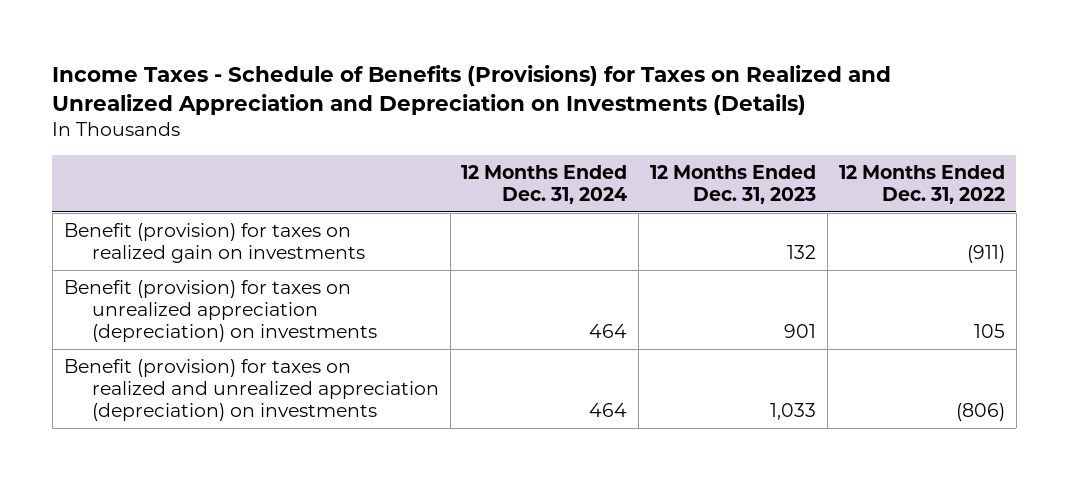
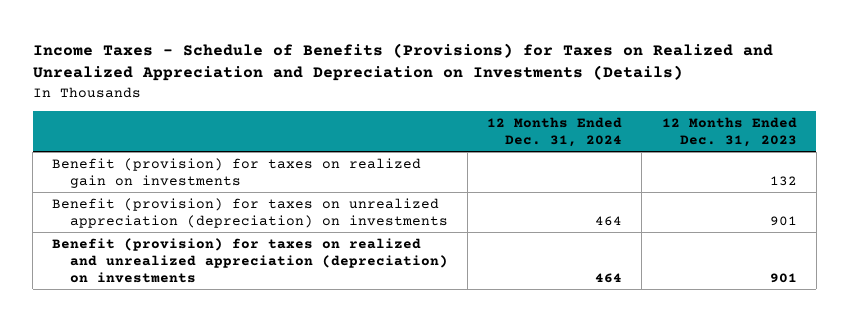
[838,164,1005,204] 12 Months Ended Dec. 31, 2022 -> none
[770,402,817,420] 1,033 -> [769,272,797,283] 901

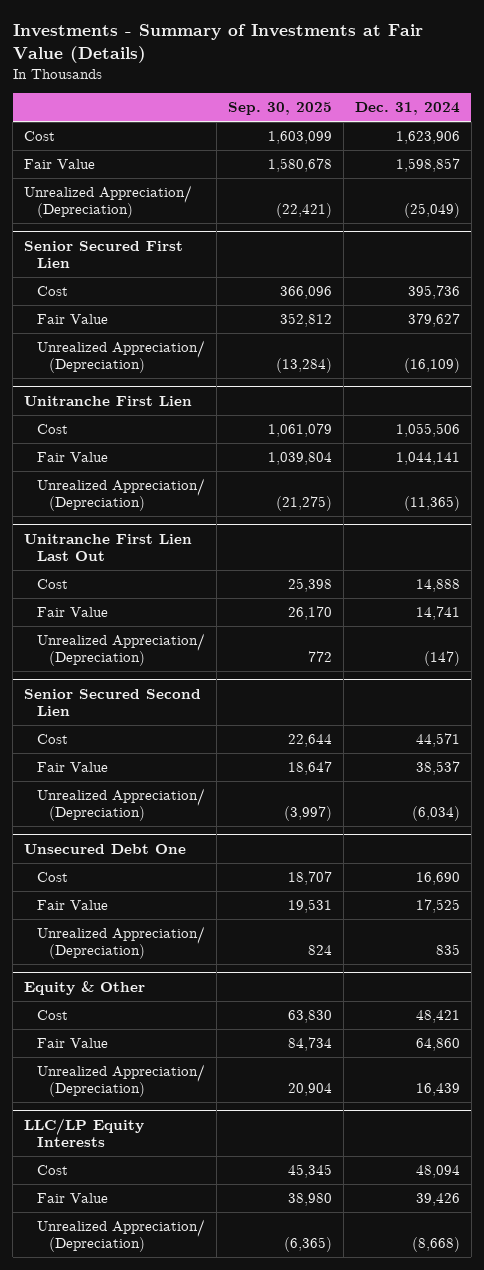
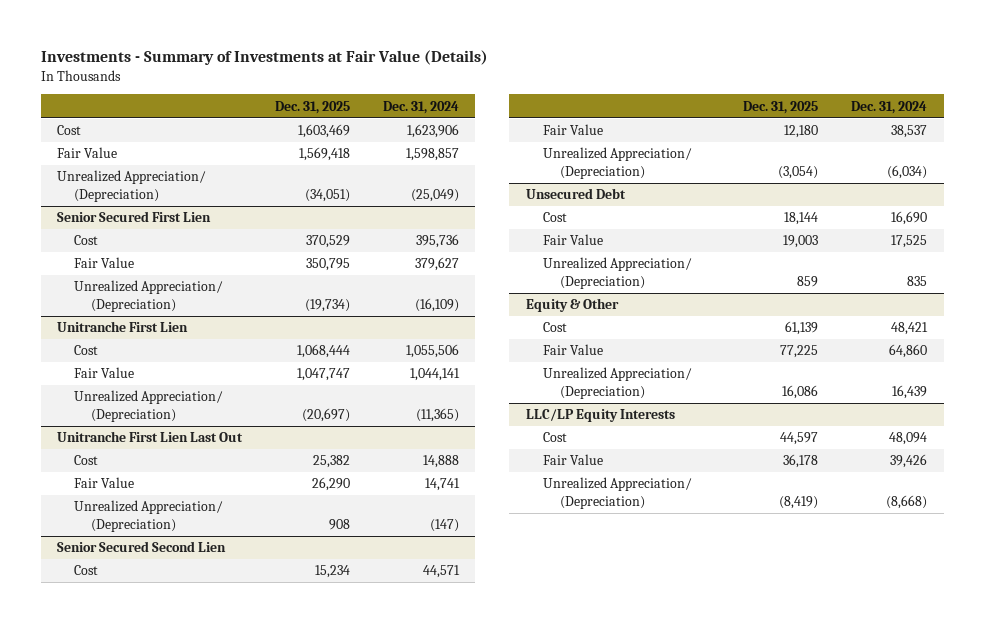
[227,102,332,116] Sep. 30, 2025 -> none
none -> [275,100,351,114] Dec. 31, 2025
[24,843,187,854] Unsecured Debt One -> [525,188,626,200] Unsecured Debt

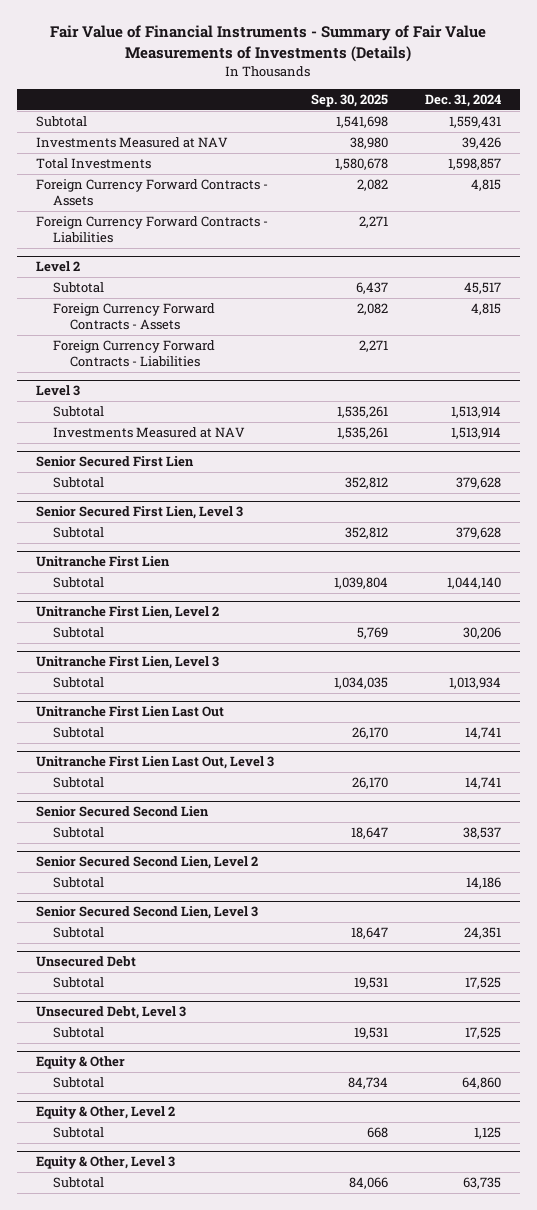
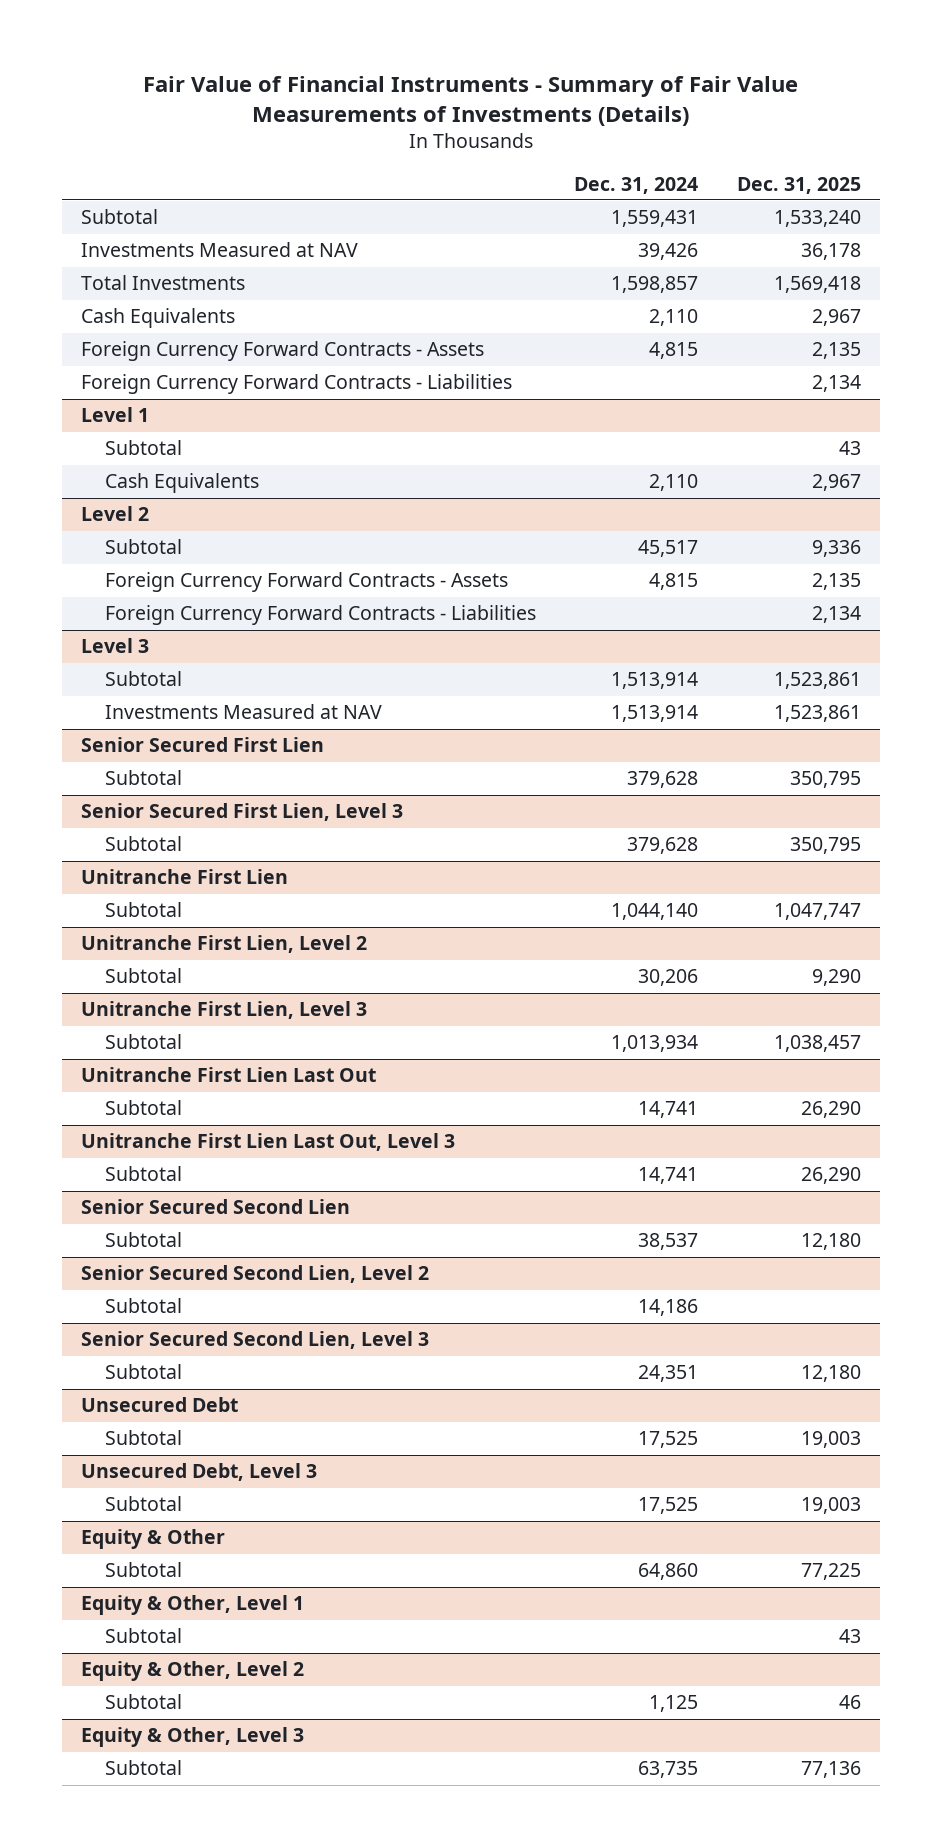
[310,94,388,108] Sep. 30, 2025 -> none
none -> [736,176,861,194] Dec. 31, 2025
none -> [81,308,236,329] Cash Equivalents
none -> [81,407,150,423] Level 1
none -> [104,440,182,456] Subtotal
none -> [104,473,259,494] Cash Equivalents
none -> [81,1595,305,1616] Equity & Other, Level 1
none -> [104,1628,182,1644] Subtotal

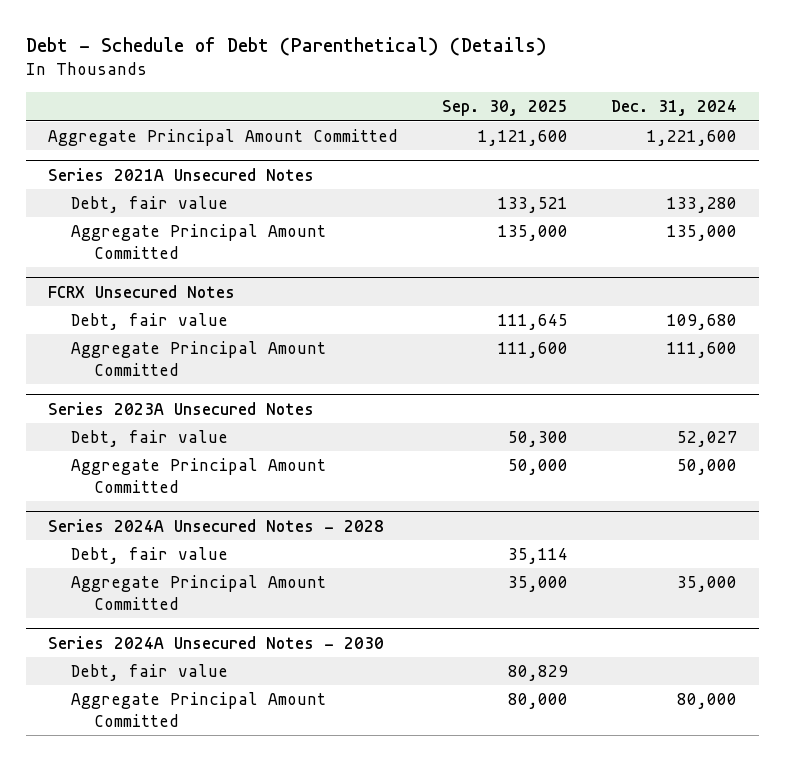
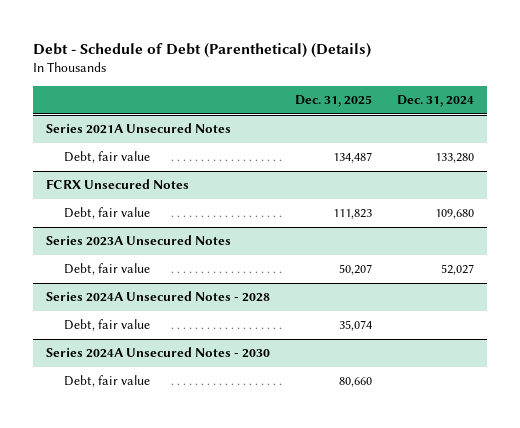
[441,100,568,117] Sep. 30, 2025 -> none
none -> [295,95,373,108] Dec. 31, 2025
[47,129,398,147] Aggregate Principal Amount Committed -> none
[70,224,326,259] Aggregate Principal Amount Committed -> none
[70,341,326,376] Aggregate Principal Amount Committed -> none
[70,458,326,493] Aggregate Principal Amount Committed -> none
[70,575,326,610] Aggregate Principal Amount Committed -> none
[70,692,326,727] Aggregate Principal Amount Committed -> none

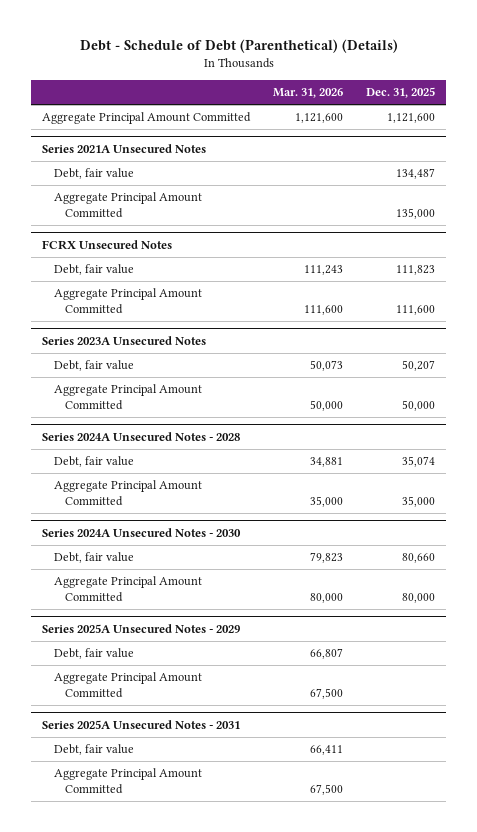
[397,95,475,108] Dec. 31, 2024 -> none
none -> [273,88,344,99] Mar. 31, 2026
none -> [42,112,252,125] Aggregate Principal Amount Committed
none -> [53,192,202,218] Aggregate Principal Amount Committed
none -> [53,288,202,314] Aggregate Principal Amount Committed
none -> [53,384,202,410] Aggregate Principal Amount Committed
none -> [53,480,202,506] Aggregate Principal Amount Committed
none -> [53,576,202,602] Aggregate Principal Amount Committed
none -> [42,623,241,633] Series 2025A Unsecured Notes - 2029
none -> [53,648,134,660] Debt, fair value
none -> [53,672,202,698] Aggregate Principal Amount Committed
none -> [42,719,241,729] Series 2025A Unsecured Notes - 2031
none -> [53,744,134,756] Debt, fair value
none -> [53,768,202,794] Aggregate Principal Amount Committed

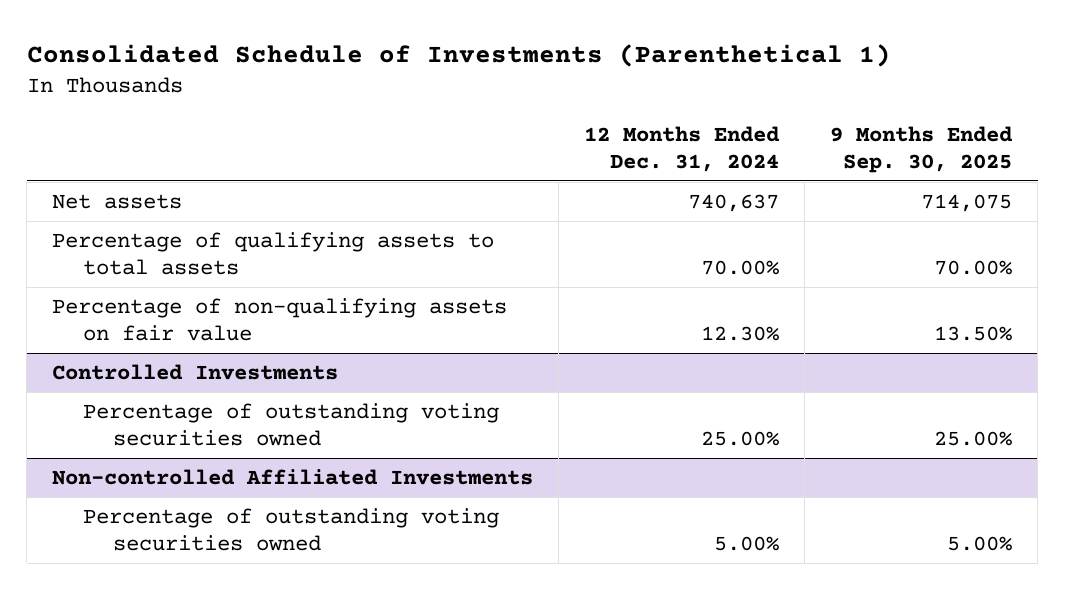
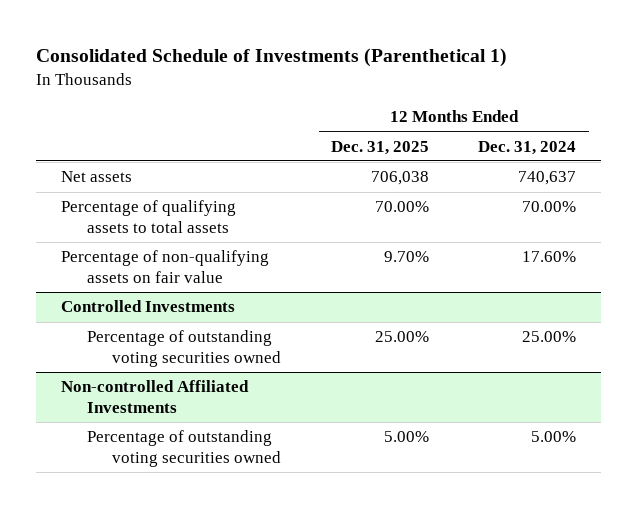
[830,125,1014,173] 9 Months Ended Sep. 30, 2025 -> none
none -> [330,140,429,155] Dec. 31, 2025
[701,325,780,341] 12.30% -> [522,251,577,263] 17.60%

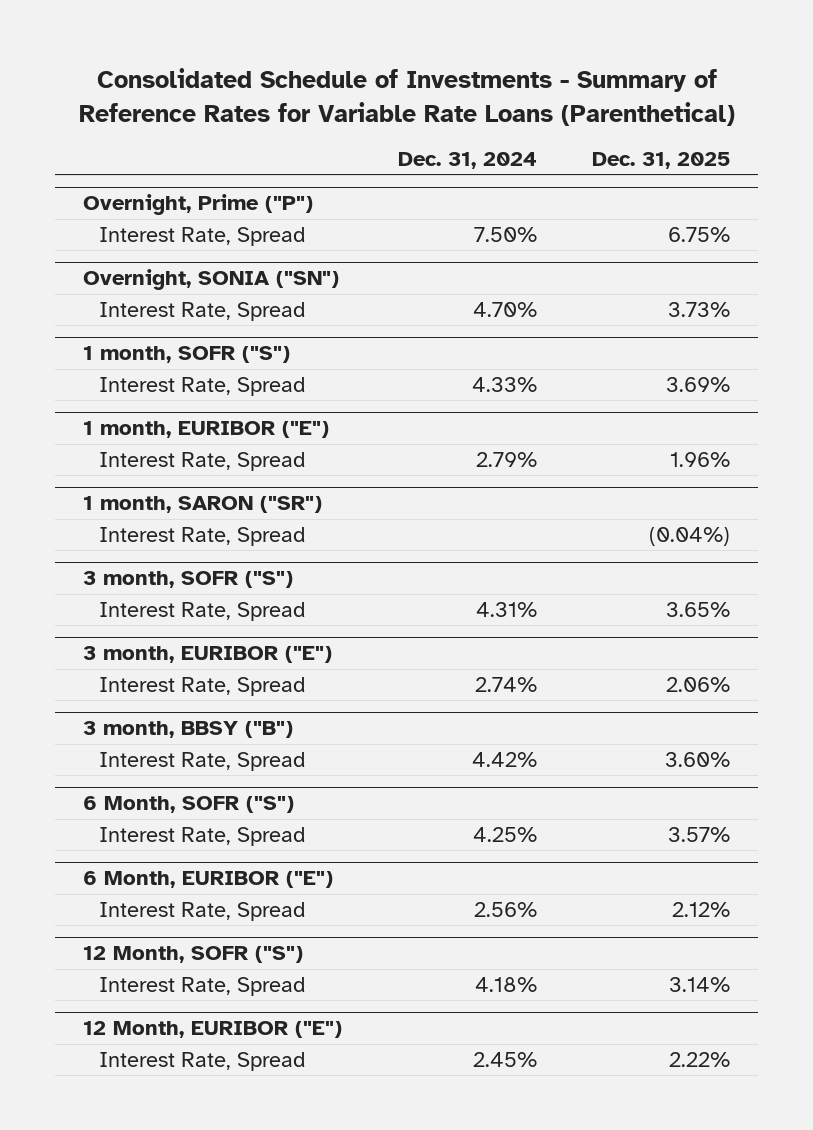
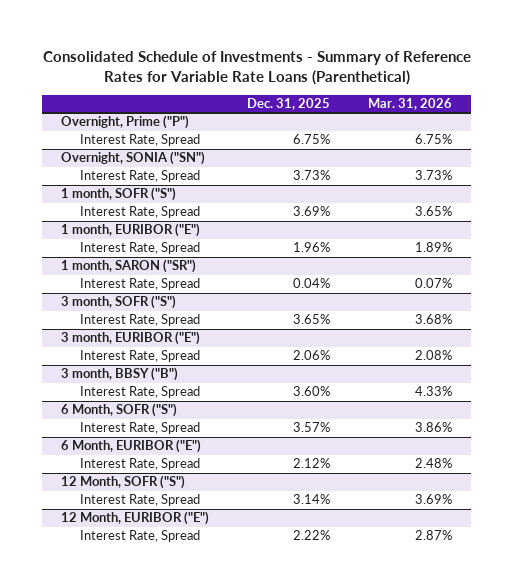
[397,151,537,169] Dec. 31, 2024 -> none
none -> [368,97,453,110] Mar. 31, 2026
[649,526,731,546] (0.04%) -> [293,278,331,289] 0.04%

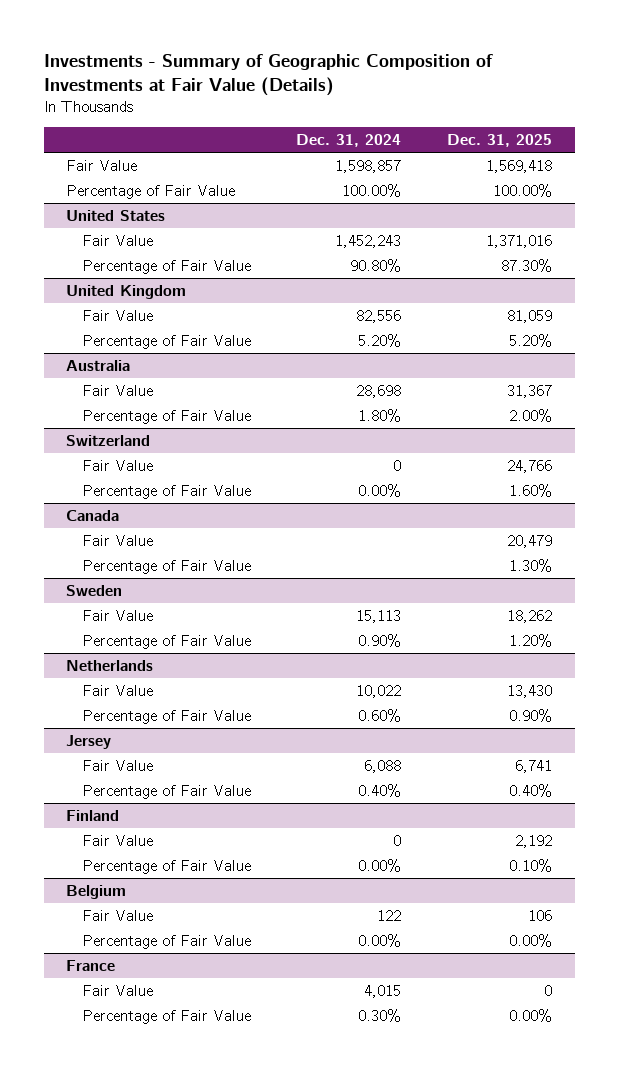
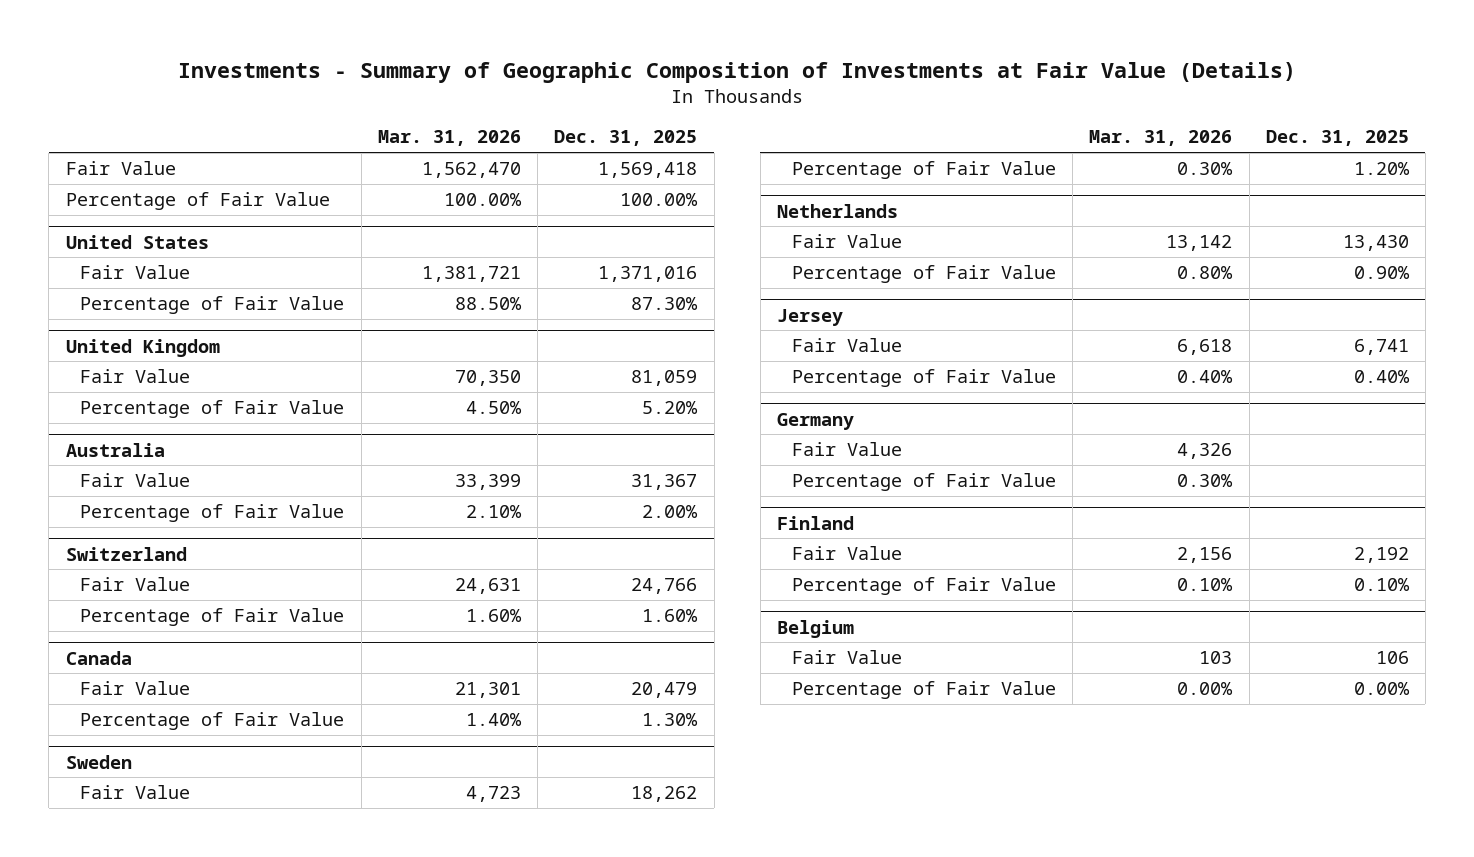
[296,134,402,148] Dec. 31, 2024 -> none
none -> [377,130,521,147] Mar. 31, 2026
none -> [777,412,855,430] Germany
none -> [791,442,902,457] Fair Value
none -> [791,473,1056,492] Percentage of Fair Value
[66,959,116,971] France -> none
[81,984,153,996] Fair Value -> none
[81,1009,251,1024] Percentage of Fair Value -> none

